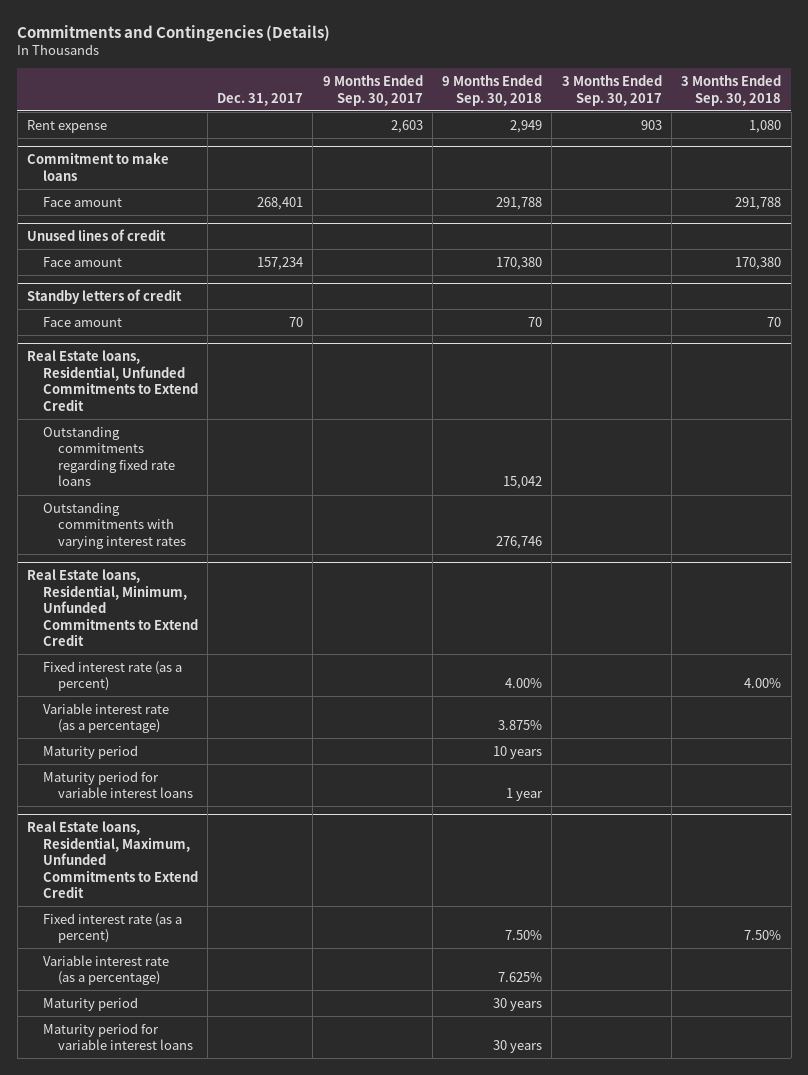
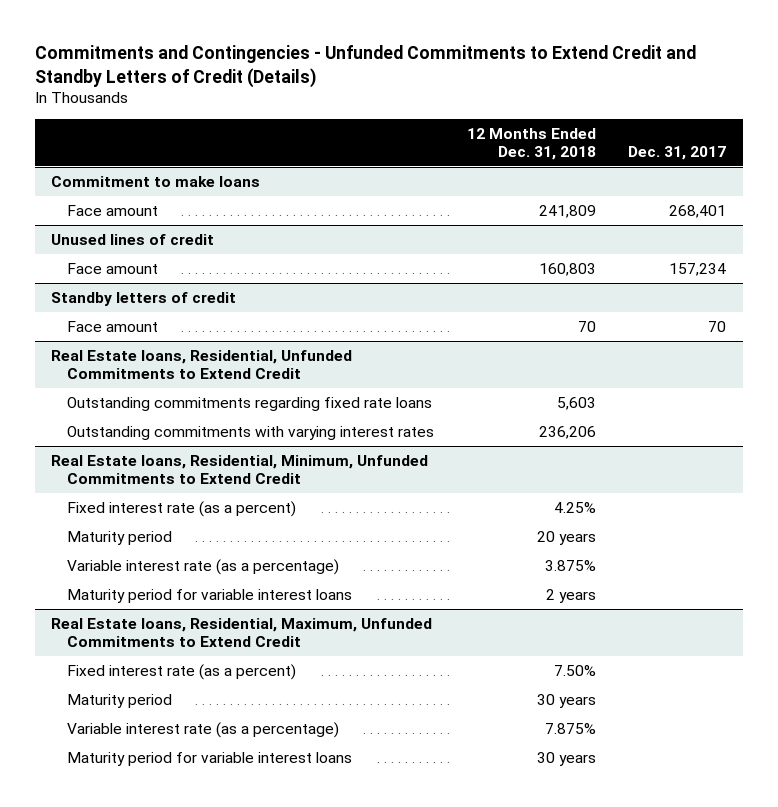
[17,24,331,42] Commitments and Contingencies (Details) -> [34,44,696,88] Commitments and Contingencies - Unfunded Commitments to Extend Credit and Standby Letters of Credit (Details)
[322,75,423,106] 9 Months Ended Sep. 30, 2017 -> none
[442,75,543,106] 9 Months Ended Sep. 30, 2018 -> none
[561,75,662,106] 3 Months Ended Sep. 30, 2017 -> none
[681,75,782,106] 3 Months Ended Sep. 30, 2018 -> none
none -> [466,127,596,160] 12 Months Ended Dec. 31, 2018
[26,119,107,133] Rent expense -> none
[42,702,169,734] Variable interest rate (as a percentage) -> [66,558,339,575] Variable interest rate (as a percentage)
[42,954,169,986] Variable interest rate (as a percentage) -> [66,721,339,738] Variable interest rate (as a percentage)

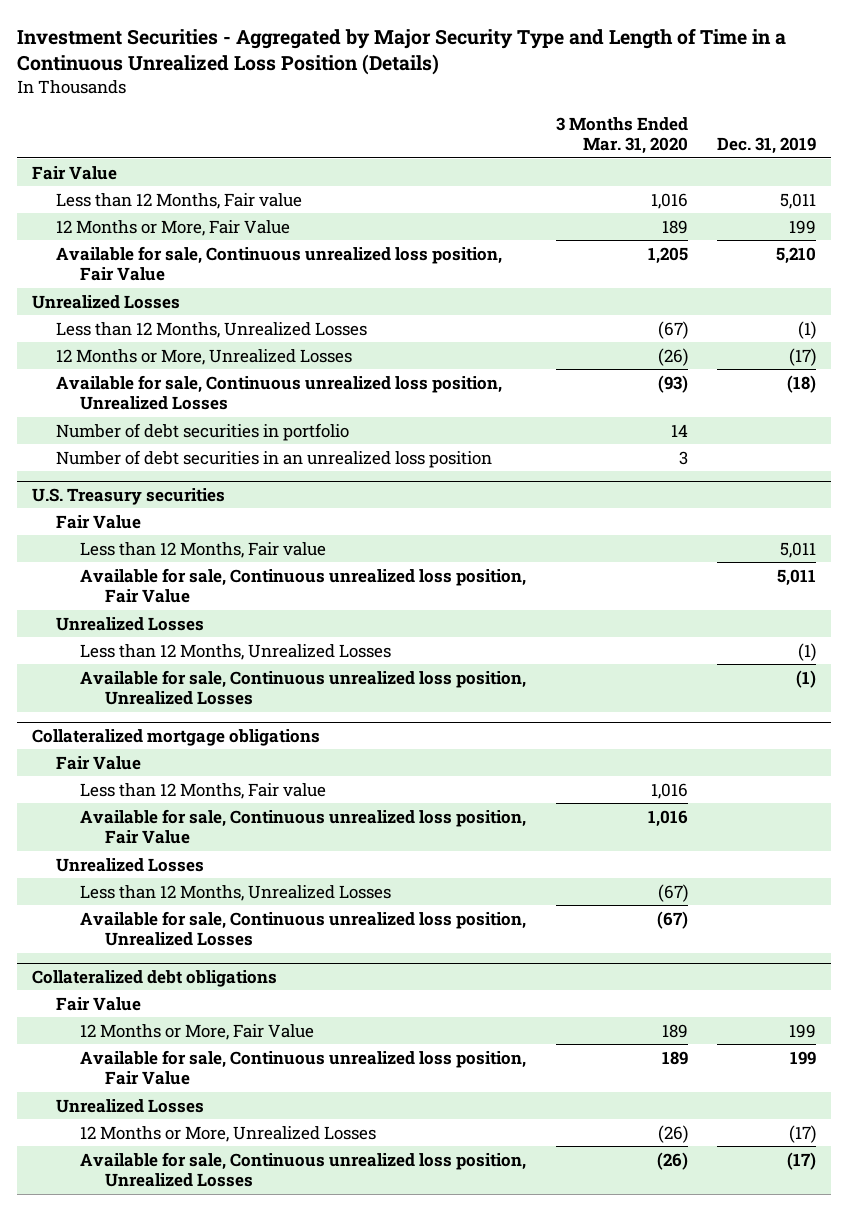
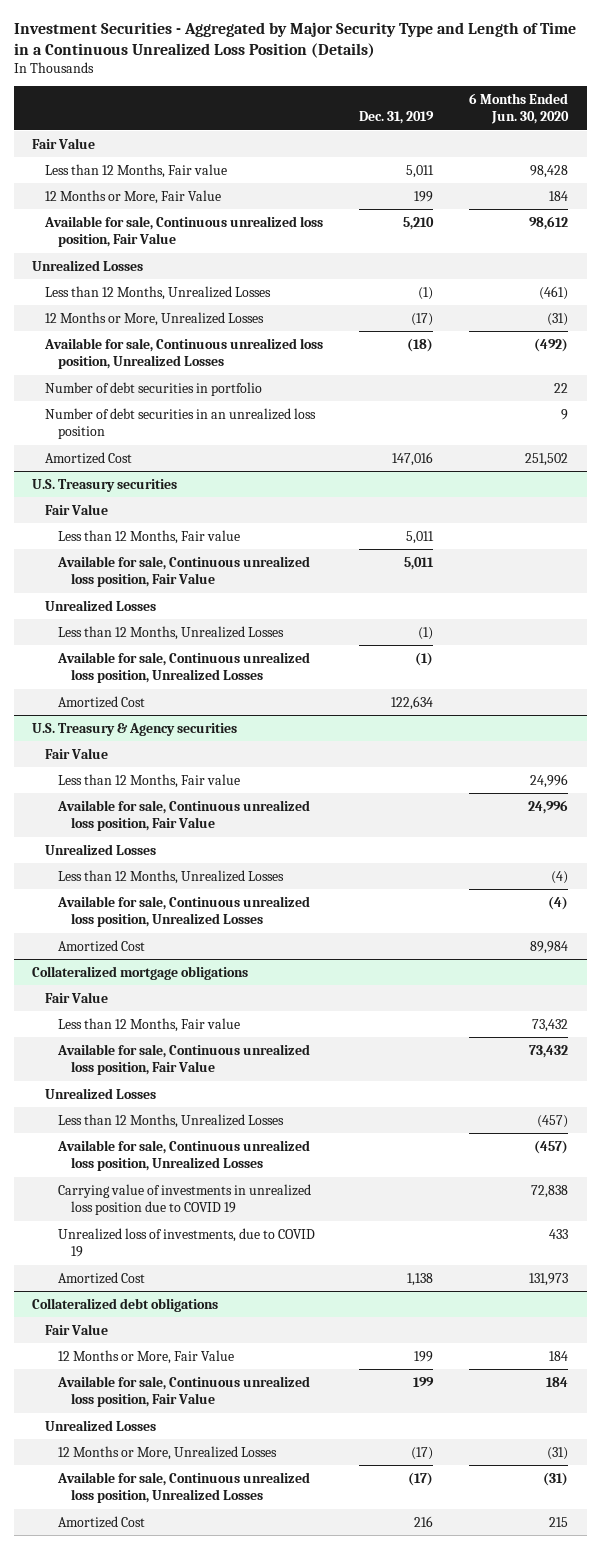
[555,116,688,155] 3 Months Ended Mar. 31, 2020 -> none
none -> [469,92,570,125] 6 Months Ended Jun. 30, 2020
none -> [44,451,132,464] Amortized Cost
none -> [57,695,145,708] Amortized Cost
none -> [31,722,237,736] U.S. Treasury & Agency securities
none -> [44,747,108,759] Fair Value
none -> [57,773,240,788] Less than 12 Months, Fair value
none -> [56,799,310,831] Available for sale, Continuous unrealized loss position, Fair Value
none -> [44,843,156,855] Unrealized Losses
none -> [57,869,284,884] Less than 12 Months, Unrealized Losses
none -> [56,895,310,927] Available for sale, Continuous unrealized loss position, Unrealized Losses
none -> [57,939,145,952] Amortized Cost
none -> [57,1183,311,1215] Carrying value of investments in unrealized loss position due to COVID 19
none -> [57,1227,315,1257] Unrealized loss of investments, due to COVID 19
none -> [57,1271,145,1284] Amortized Cost
none -> [57,1515,145,1528] Amortized Cost

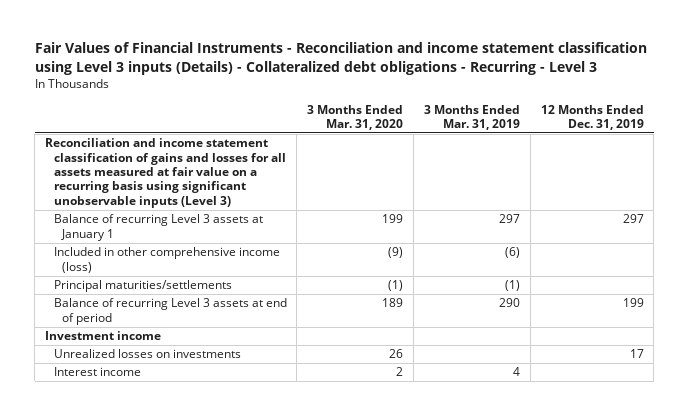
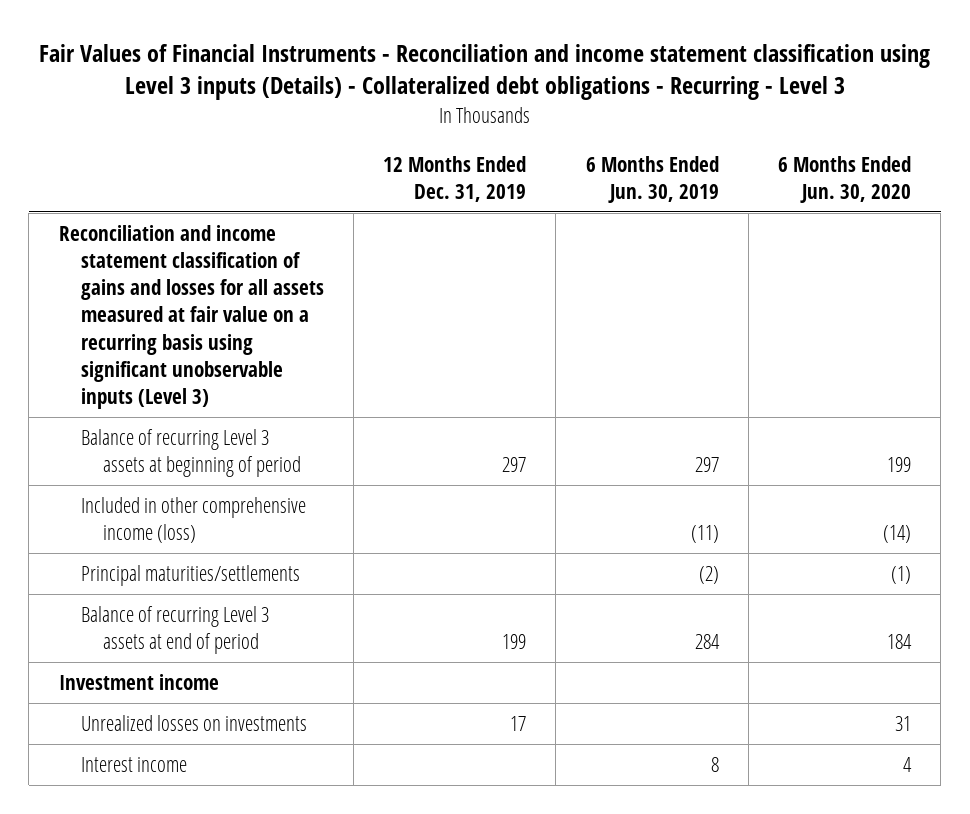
[307,104,404,131] 3 Months Ended Mar. 31, 2020 -> none
[423,104,520,131] 3 Months Ended Mar. 31, 2019 -> none
none -> [585,155,719,203] 6 Months Ended Jun. 30, 2019
none -> [778,155,912,203] 6 Months Ended Jun. 30, 2020
[53,214,263,241] Balance of recurring Level 3 assets at January 1 -> [80,428,301,478] Balance of recurring Level 3 assets at beginning of period

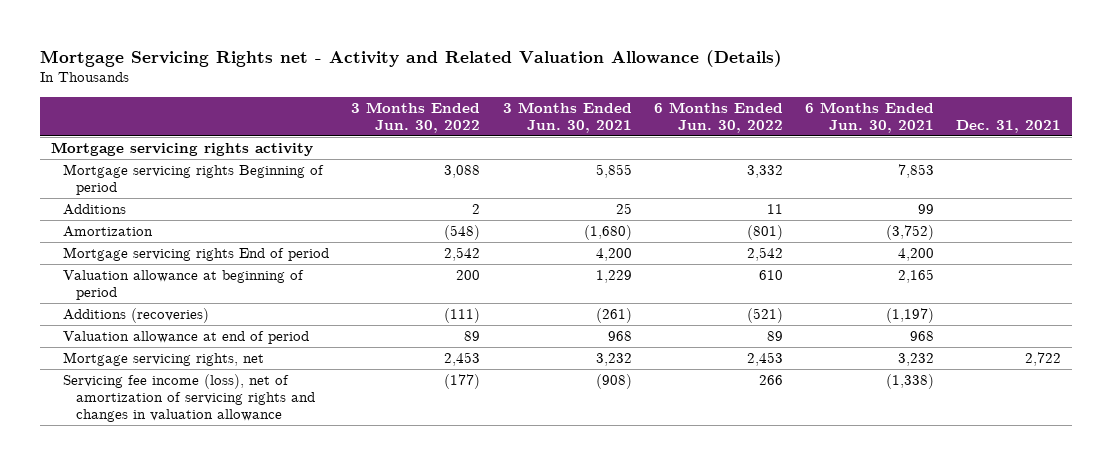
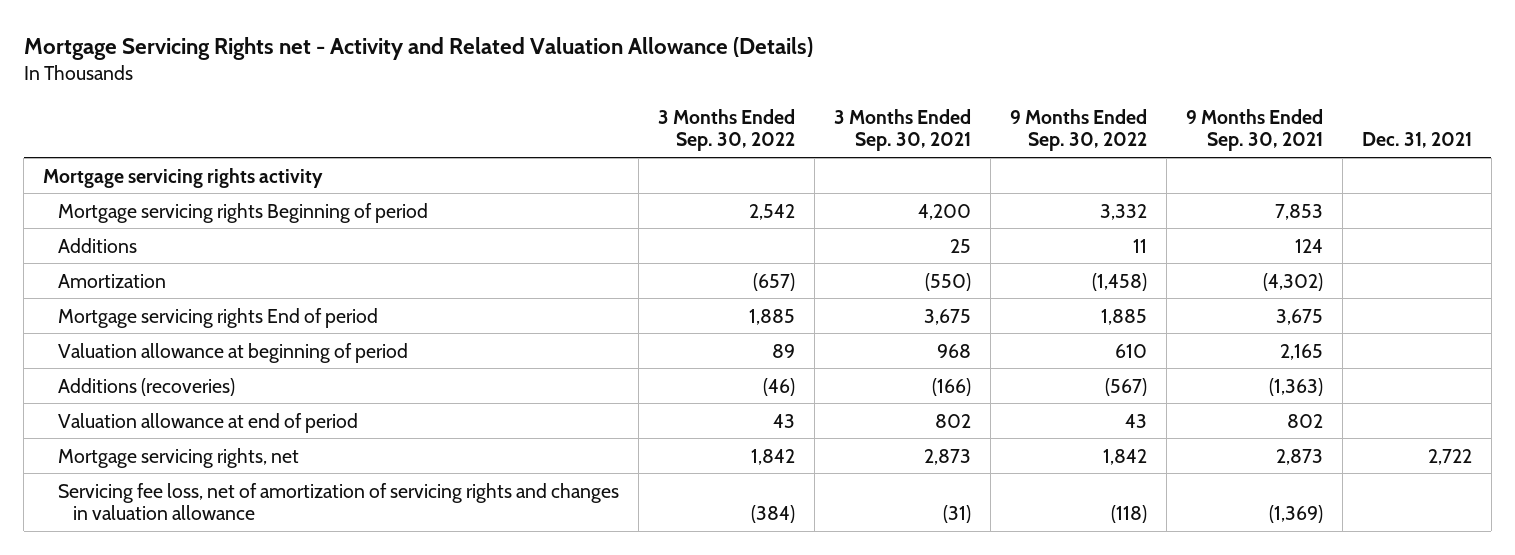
[351,102,481,133] 3 Months Ended Jun. 30, 2022 -> none
[502,102,632,133] 3 Months Ended Jun. 30, 2021 -> none
[653,102,783,133] 6 Months Ended Jun. 30, 2022 -> none
[804,102,934,133] 6 Months Ended Jun. 30, 2021 -> none
none -> [657,108,795,152] 3 Months Ended Sep. 30, 2022
none -> [833,108,971,152] 3 Months Ended Sep. 30, 2021
none -> [1009,108,1147,152] 9 Months Ended Sep. 30, 2022
none -> [1185,108,1323,152] 9 Months Ended Sep. 30, 2021
[63,373,315,422] Servicing fee income (loss), net of amortization of servicing rights and changes in valuation allowance -> [57,482,619,520] Servicing fee loss, net of amortization of servicing rights and changes in valuation allowance

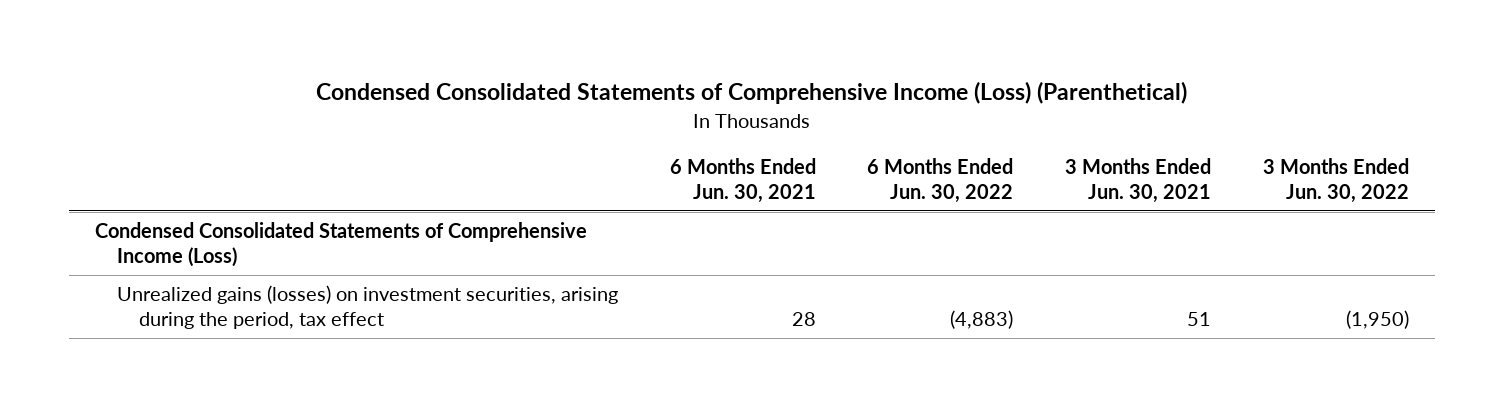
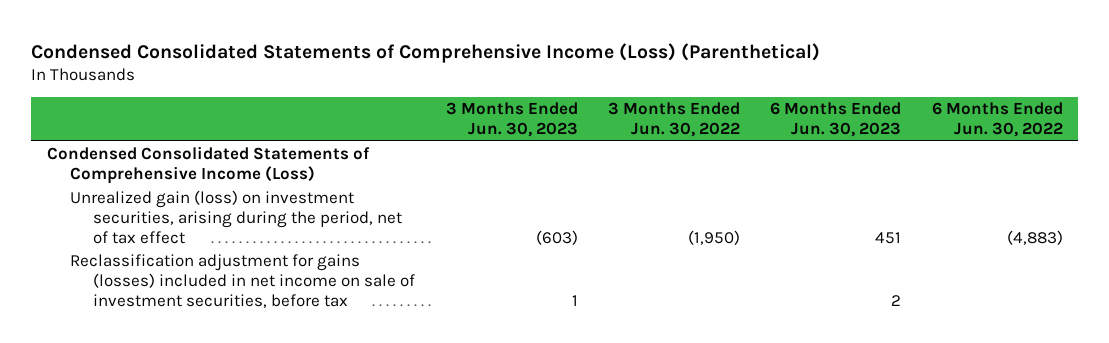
[669,158,816,203] 6 Months Ended Jun. 30, 2021 -> none
[1064,158,1211,203] 3 Months Ended Jun. 30, 2021 -> none
none -> [445,102,578,138] 3 Months Ended Jun. 30, 2023
none -> [770,102,902,138] 6 Months Ended Jun. 30, 2023
[116,285,618,330] Unrealized gains (losses) on investment securities, arising during the period, tax effect -> [69,190,403,244] Unrealized gain (loss) on investment securities, arising during the period, net of tax effect
none -> [69,254,416,308] Reclassification adjustment for gains (losses) included in net income on sale of investment securities, before tax

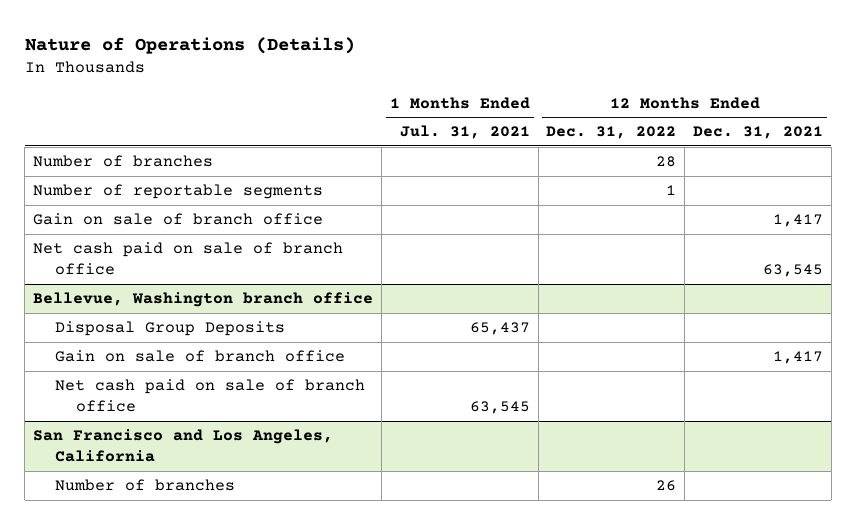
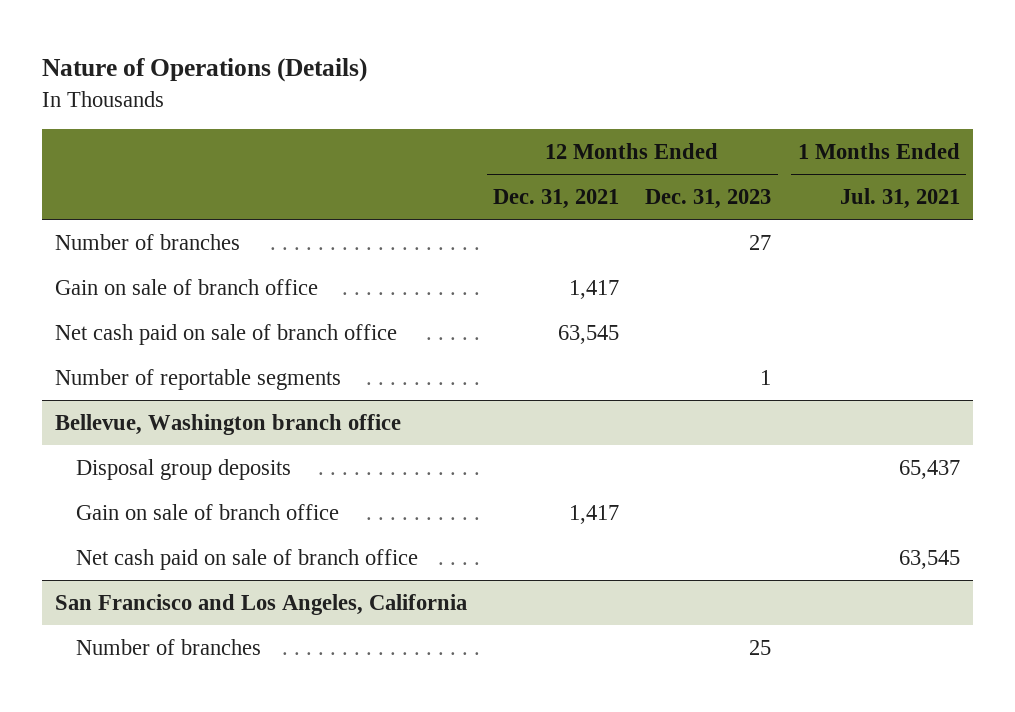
[546,126,677,140] Dec. 31, 2022 -> none
none -> [645,189,772,210] Dec. 31, 2023
[33,184,324,200] Number of reportable segments -> [55,368,342,390] Number of reportable segments
[54,321,285,337] Disposal Group Deposits -> [76,458,292,480] Disposal group deposits

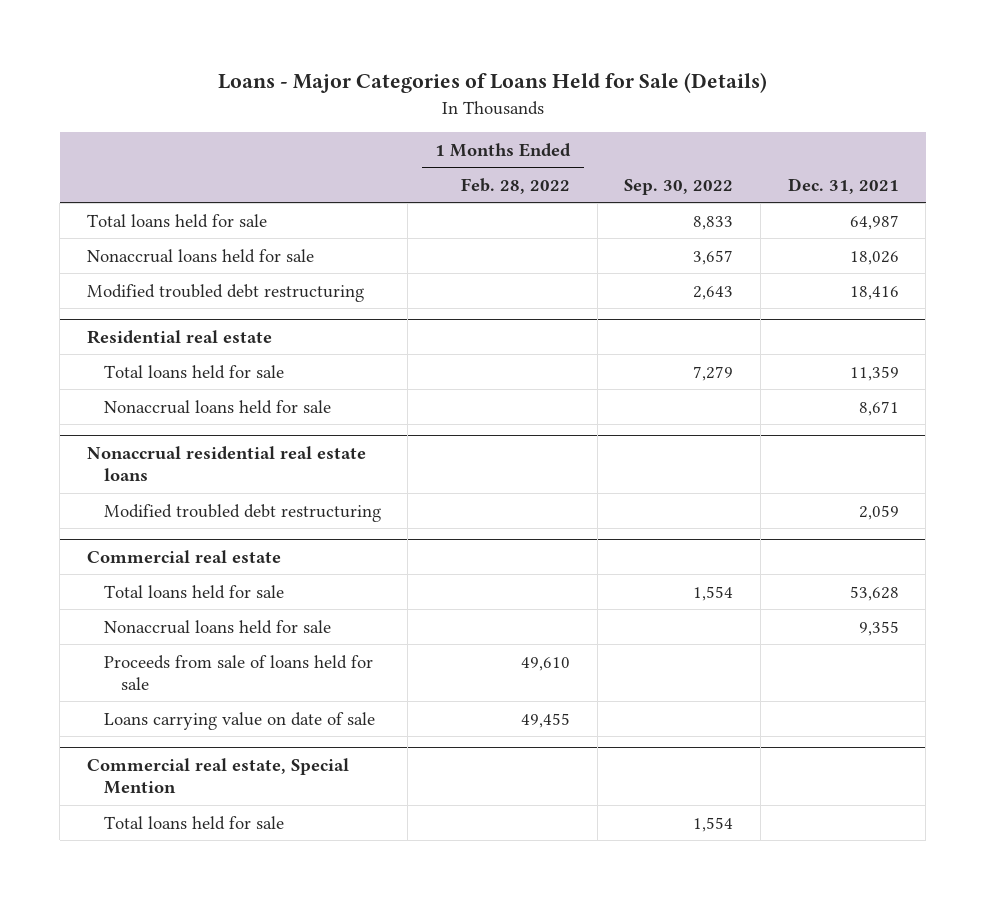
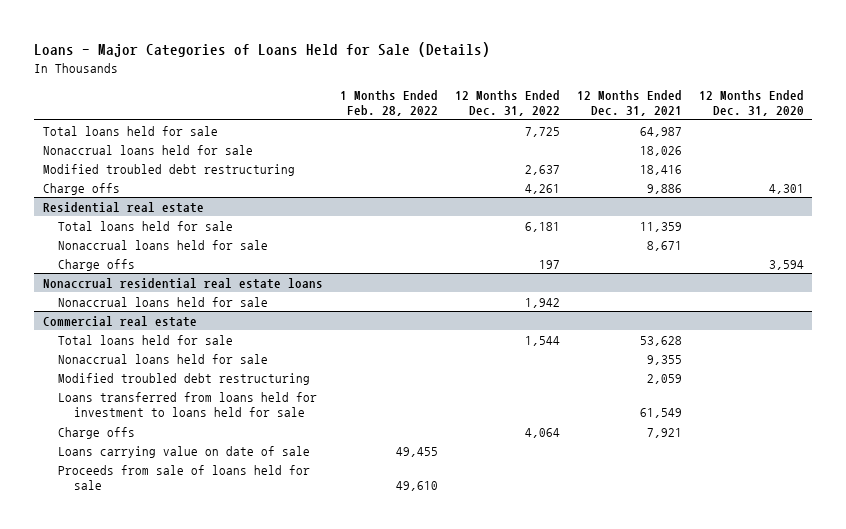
[624,178,734,195] Sep. 30, 2022 -> none
[787,177,899,194] Dec. 31, 2021 -> none
none -> [454,89,560,117] 12 Months Ended Dec. 31, 2022
none -> [576,89,682,117] 12 Months Ended Dec. 31, 2021
none -> [698,89,804,117] 12 Months Ended Dec. 31, 2020
none -> [42,182,120,195] Charge offs
none -> [58,258,136,271] Charge offs
[103,503,381,522] Modified troubled debt restructuring -> none
none -> [58,296,269,307] Nonaccrual loans held for sale
none -> [58,372,311,385] Modified troubled debt restructuring
none -> [58,391,318,418] Loans transferred from loans held for investment to loans held for sale
none -> [58,426,136,439] Charge offs
[86,757,349,795] Commercial real estate, Special Mention -> none
[103,815,284,830] Total loans held for sale -> none
[103,654,373,691] Proceeds from sale of loans held for sale -> [58,464,311,491] Proceeds from sale of loans held for sale

